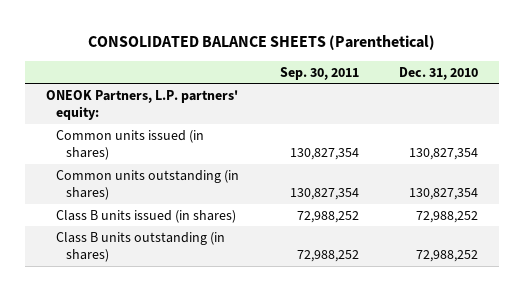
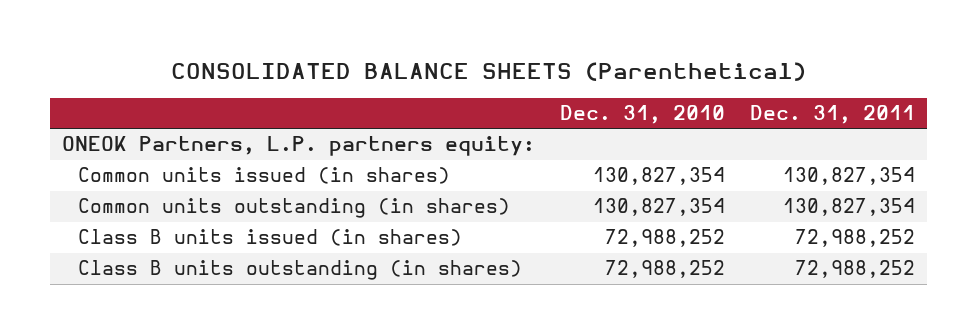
[279,66,359,80] Sep. 30, 2011 -> none
none -> [749,105,915,125] Dec. 31, 2011
[45,89,238,121] ONEOK Partners, L.P. partners' equity: -> [62,136,536,157] ONEOK Partners, L.P. partners equity:

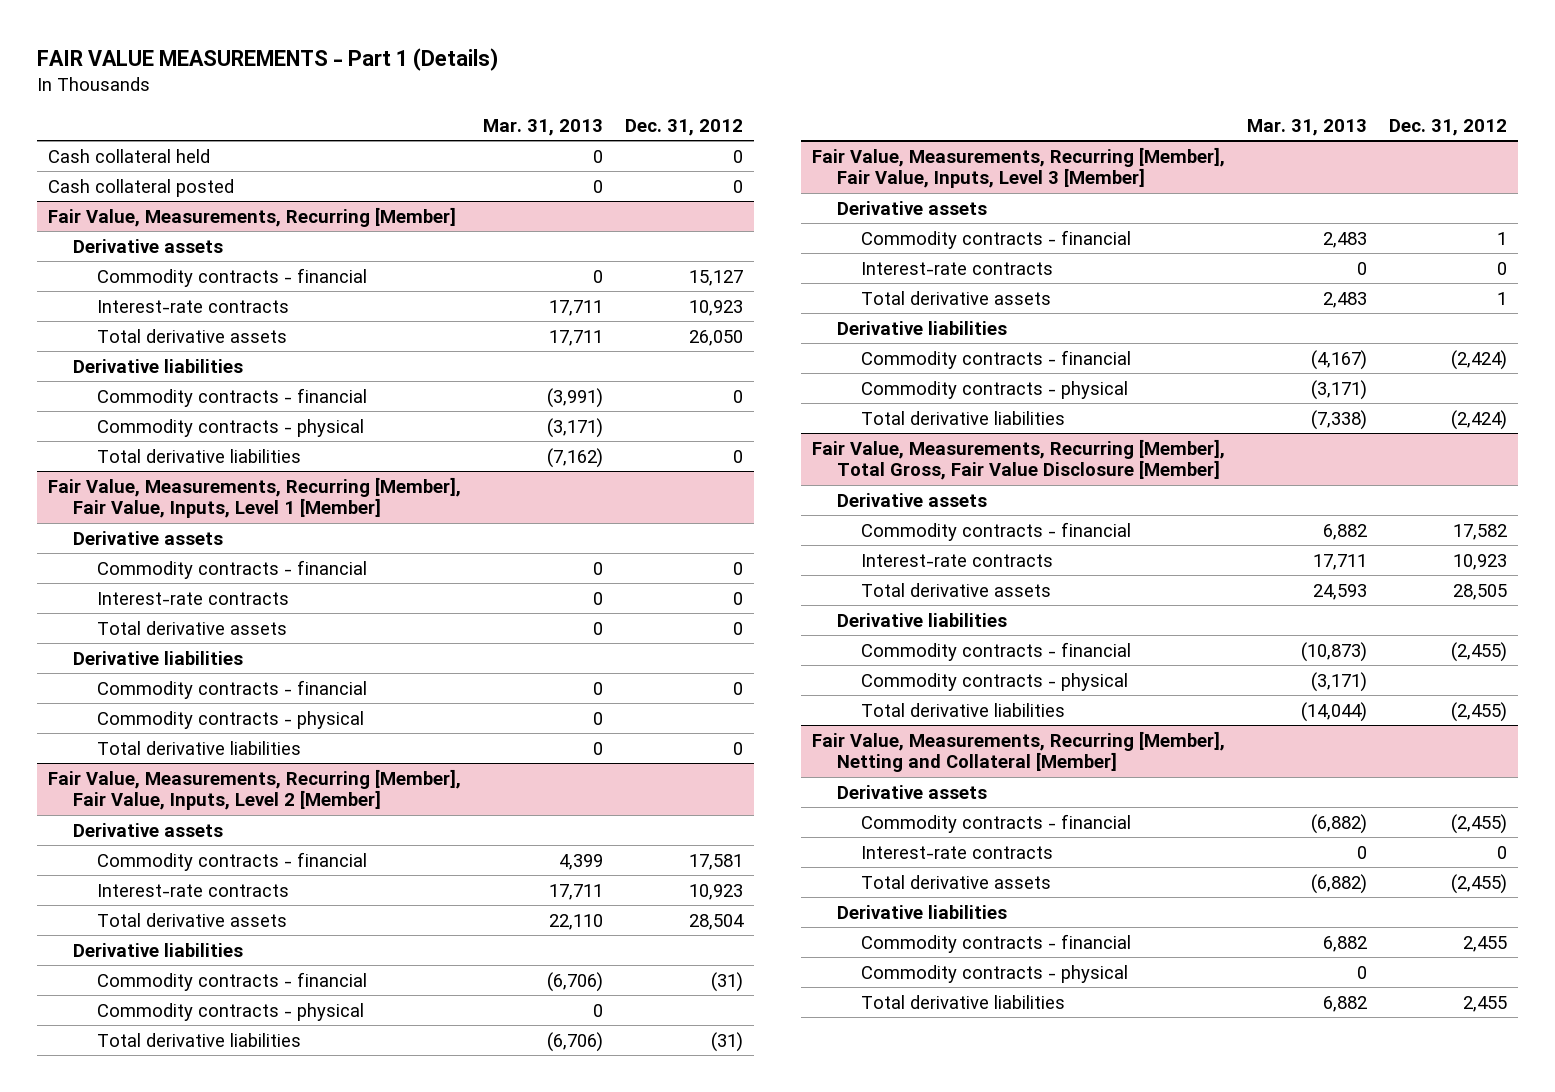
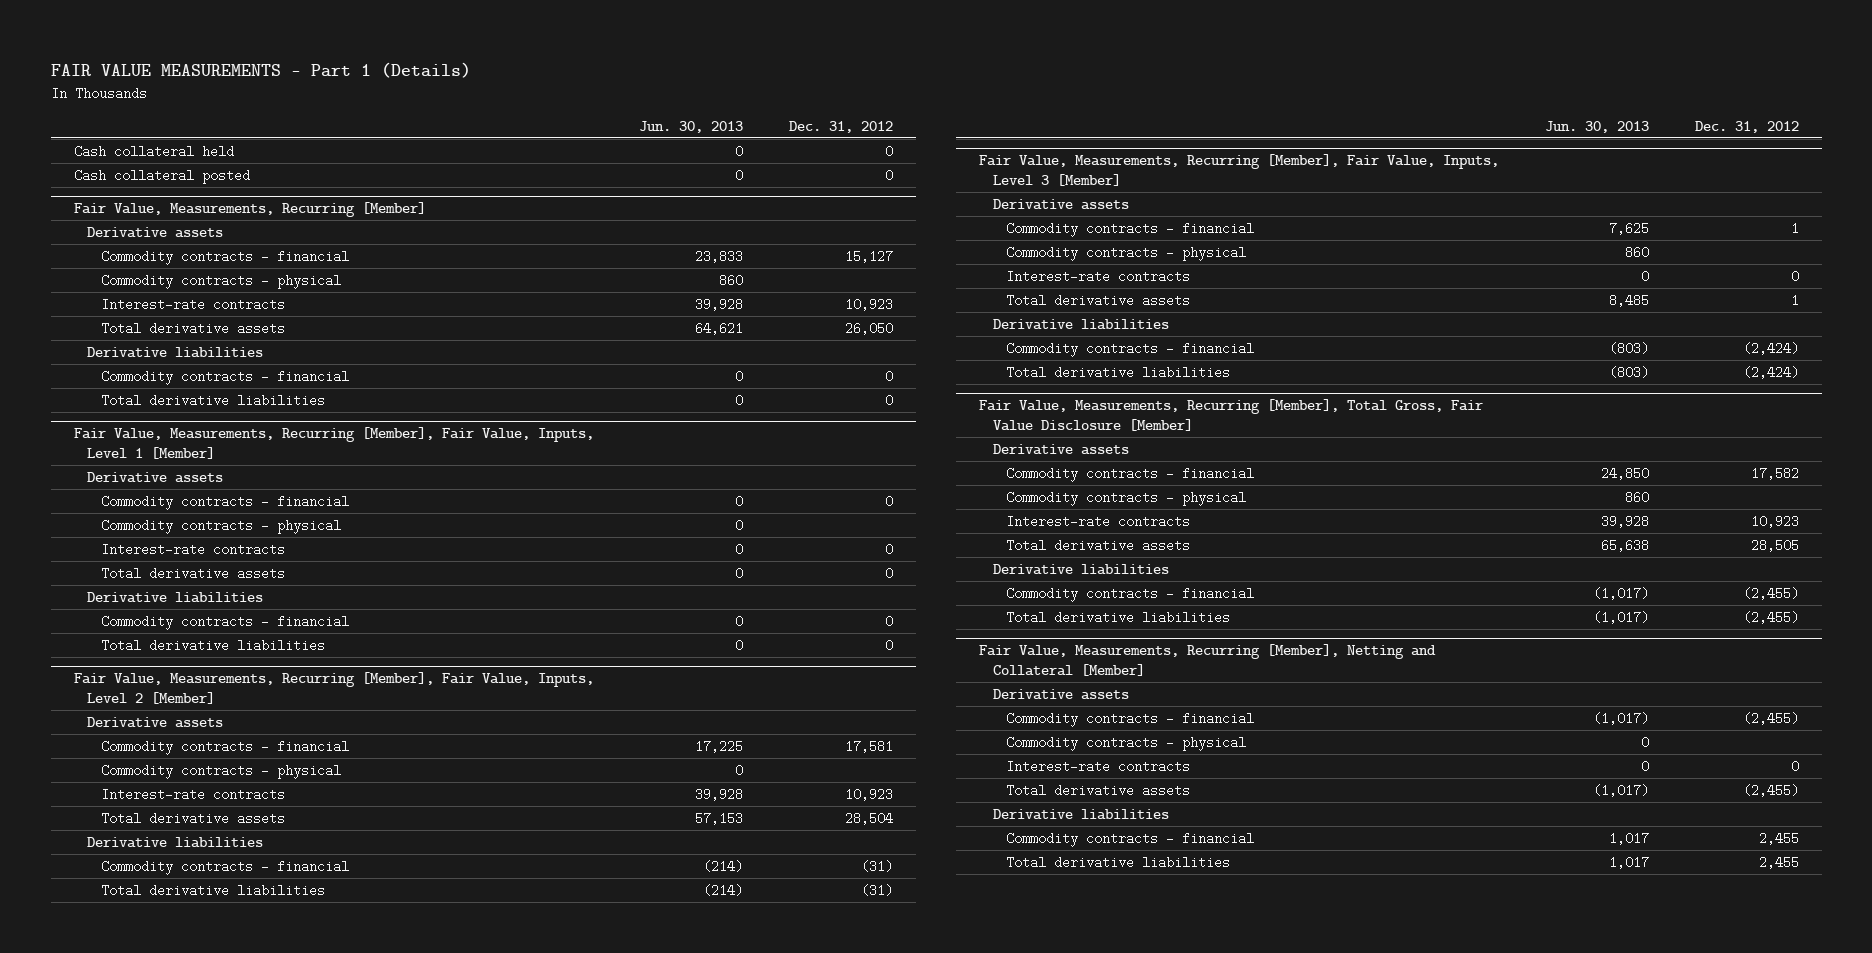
[483,118,604,136] Mar. 31, 2013 -> none
none -> [639,120,744,133] Jun. 30, 2013
[97,418,365,437] Commodity contracts - physical -> [100,273,341,289] Commodity contracts - physical
[97,710,365,729] Commodity contracts - physical -> [100,518,341,534] Commodity contracts - physical
[97,1002,365,1021] Commodity contracts - physical -> [100,763,341,779] Commodity contracts - physical
[861,380,1129,399] Commodity contracts - physical -> [1006,245,1247,261] Commodity contracts - physical
[861,672,1129,691] Commodity contracts - physical -> [1006,490,1247,506] Commodity contracts - physical
[861,964,1129,983] Commodity contracts - physical -> [1006,735,1247,751] Commodity contracts - physical

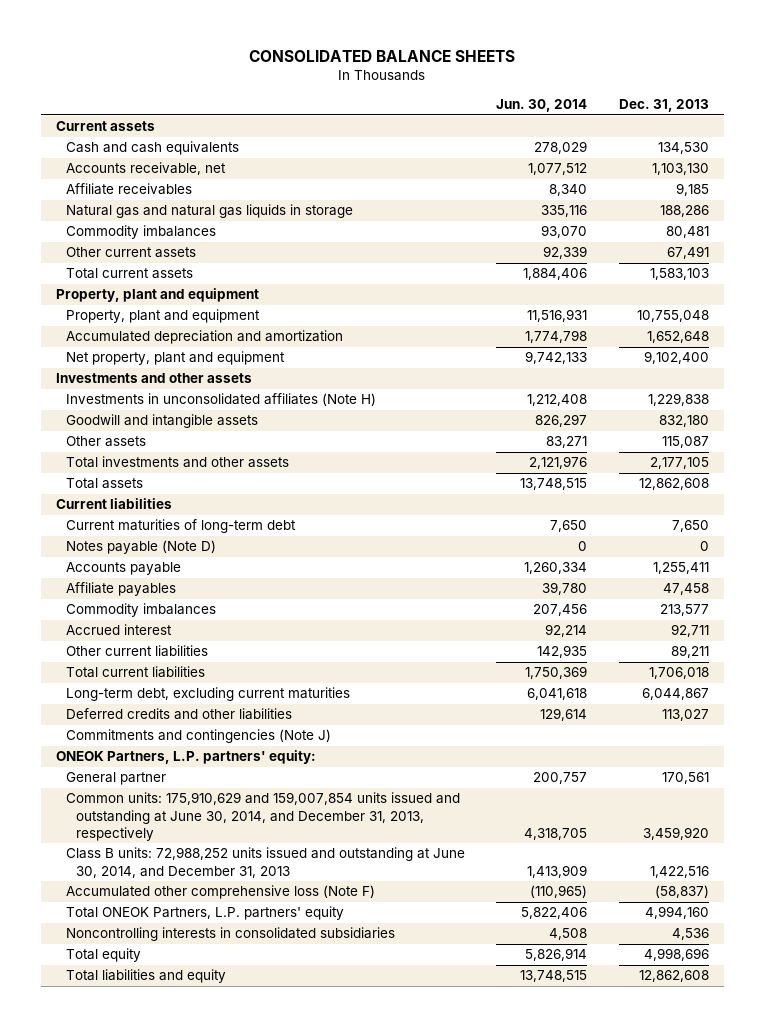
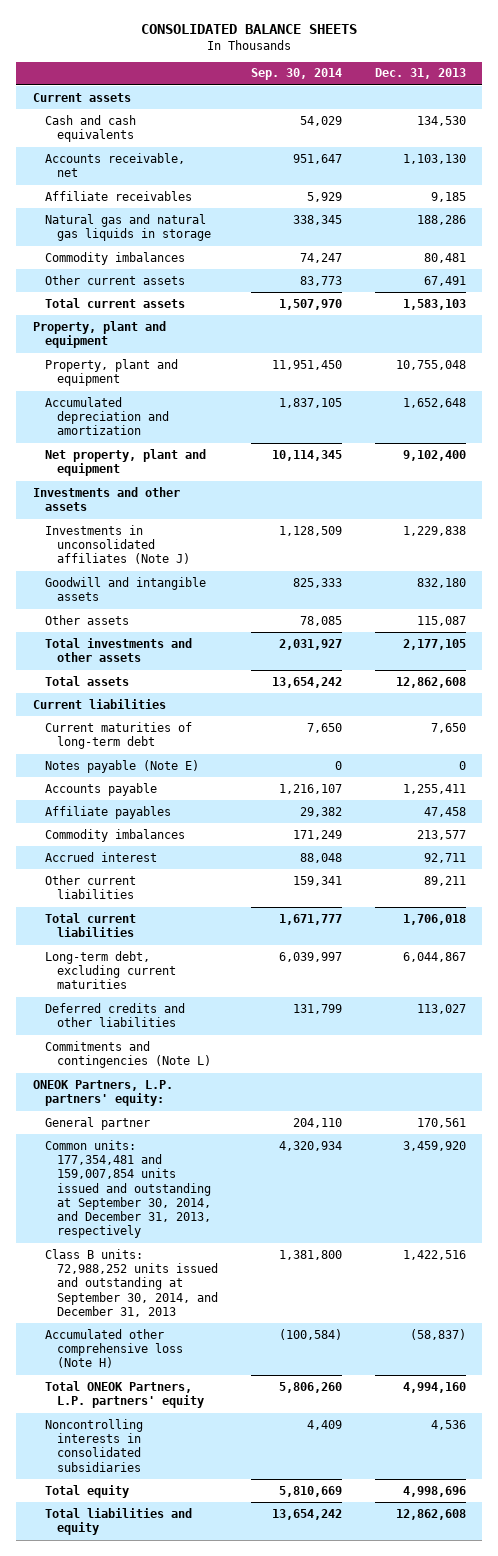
[496,99,588,113] Jun. 30, 2014 -> none
none -> [250,68,342,81] Sep. 30, 2014
[66,393,377,407] Investments in unconsolidated affiliates (Note H) -> [44,524,191,565] Investments in unconsolidated affiliates (Note J)
[66,540,217,555] Notes payable (Note D) -> [44,759,199,773] Notes payable (Note E)
[66,729,332,744] Commitments and contingencies (Note J) -> [44,1040,212,1069] Commitments and contingencies (Note L)
[66,792,461,842] Common units: 175,910,629 and 159,007,854 units issued and outstanding at June 30, 2014, and December 31, 2013, respectively -> [44,1139,212,1239] Common units: 177,354,481 and 159,007,854 units issued and outstanding at September 30, 2014, and December 31, 2013, respectively
[66,847,466,878] Class B units: 72,988,252 units issued and outstanding at June 30, 2014, and December 31, 2013 -> [44,1248,219,1317] Class B units: 72,988,252 units issued and outstanding at September 30, 2014, and December 31, 2013
[66,885,376,900] Accumulated other comprehensive loss (Note F) -> [44,1328,184,1369] Accumulated other comprehensive loss (Note H)

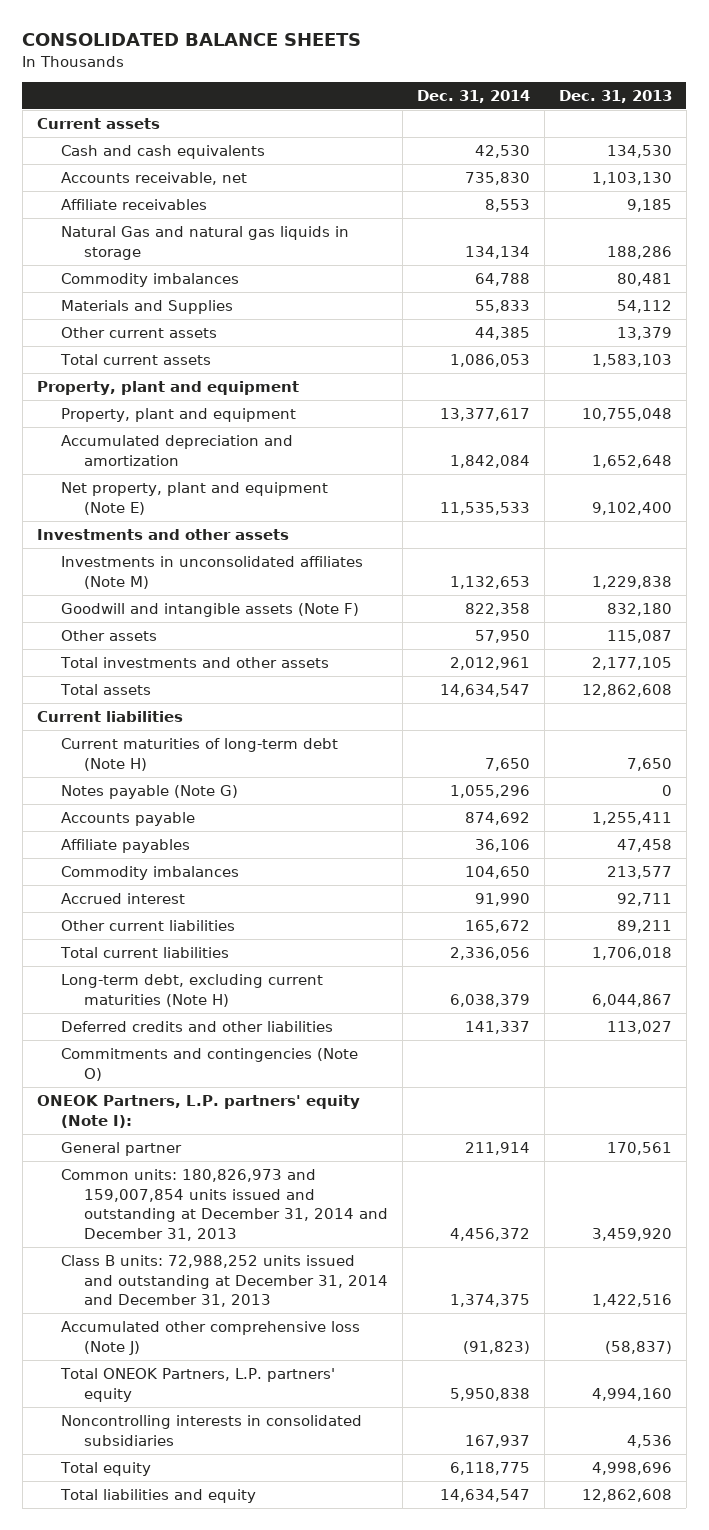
[250,68,342,81] Sep. 30, 2014 -> none
none -> [417,89,531,103] Dec. 31, 2014
[44,213,212,242] Natural gas and natural gas liquids in storage -> [60,226,349,260] Natural Gas and natural gas liquids in storage
none -> [60,300,233,315] Materials and Supplies
[423,275,466,286] 67,491 -> [617,327,673,341] 13,379
[44,448,206,477] Net property, plant and equipment -> [60,482,328,515] Net property, plant and equipment (Note E)
[44,524,191,565] Investments in unconsolidated affiliates (Note J) -> [60,556,363,589] Investments in unconsolidated affiliates (Note M)
[44,576,206,602] Goodwill and intangible assets -> [60,603,359,618] Goodwill and intangible assets (Note F)
[44,721,192,750] Current maturities of long-term debt -> [60,738,338,771] Current maturities of long-term debt (Note H)
[44,759,199,773] Notes payable (Note E) -> [60,785,238,800] Notes payable (Note G)
[44,950,177,990] Long-term debt, excluding current maturities -> [60,974,323,1007] Long-term debt, excluding current maturities (Note H)
[44,1040,212,1069] Commitments and contingencies (Note L) -> [60,1048,358,1081] Commitments and contingencies (Note O)
[32,1079,173,1107] ONEOK Partners, L.P. partners' equity: -> [36,1095,360,1128] ONEOK Partners, L.P. partners' equity (Note I):
[44,1139,212,1239] Common units: 177,354,481 and 159,007,854 units issued and outstanding at September 30, 2014, and December 31, 2013, respectively -> [60,1169,389,1241] Common units: 180,826,973 and 159,007,854 units issued and outstanding at December 31, 2014 and December 31, 2013
[44,1248,219,1317] Class B units: 72,988,252 units issued and outstanding at September 30, 2014, and December 31, 2013 -> [60,1255,389,1308] Class B units: 72,988,252 units issued and outstanding at December 31, 2014 and December 31, 2013
[44,1328,184,1369] Accumulated other comprehensive loss (Note H) -> [60,1321,360,1355] Accumulated other comprehensive loss (Note J)

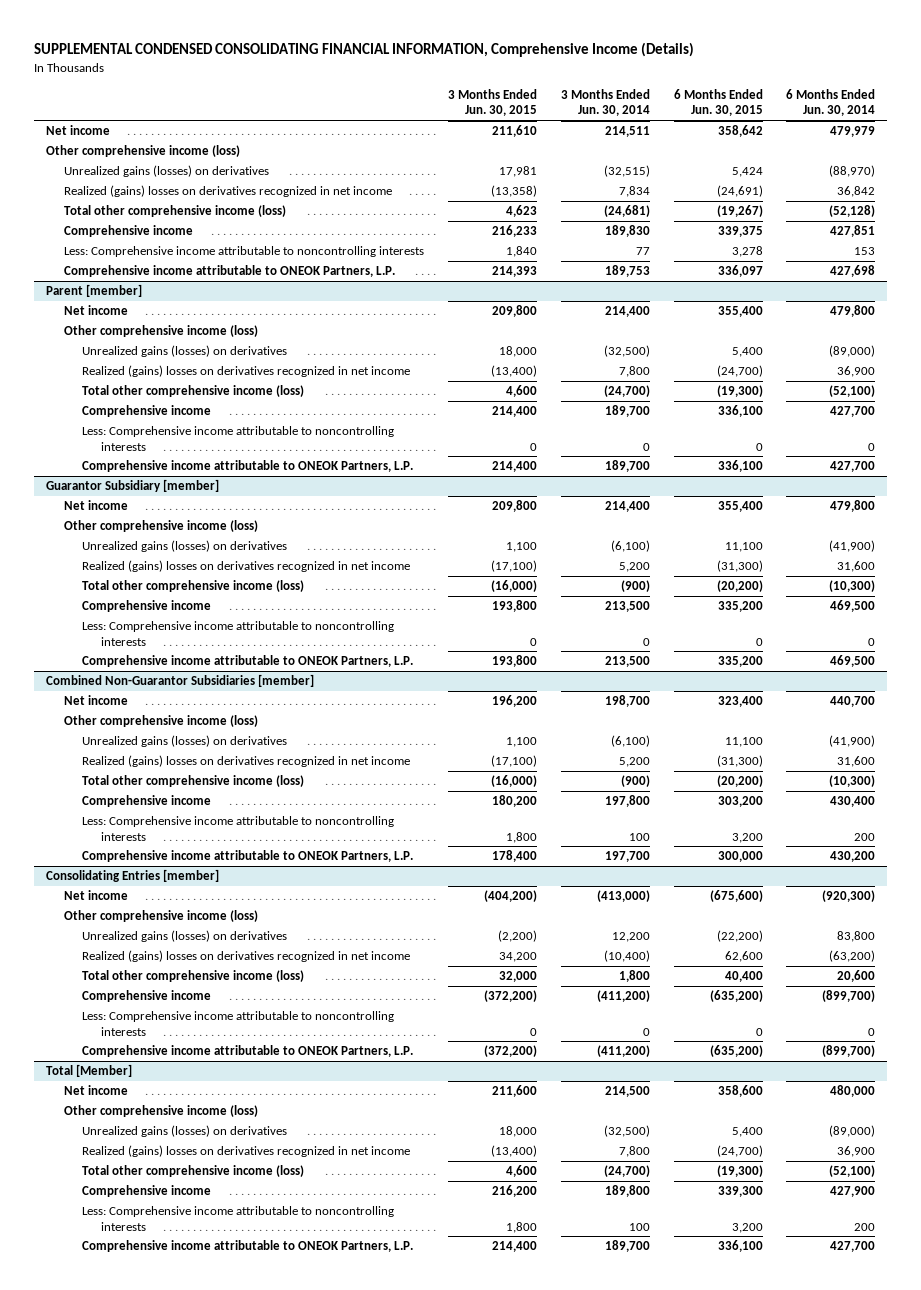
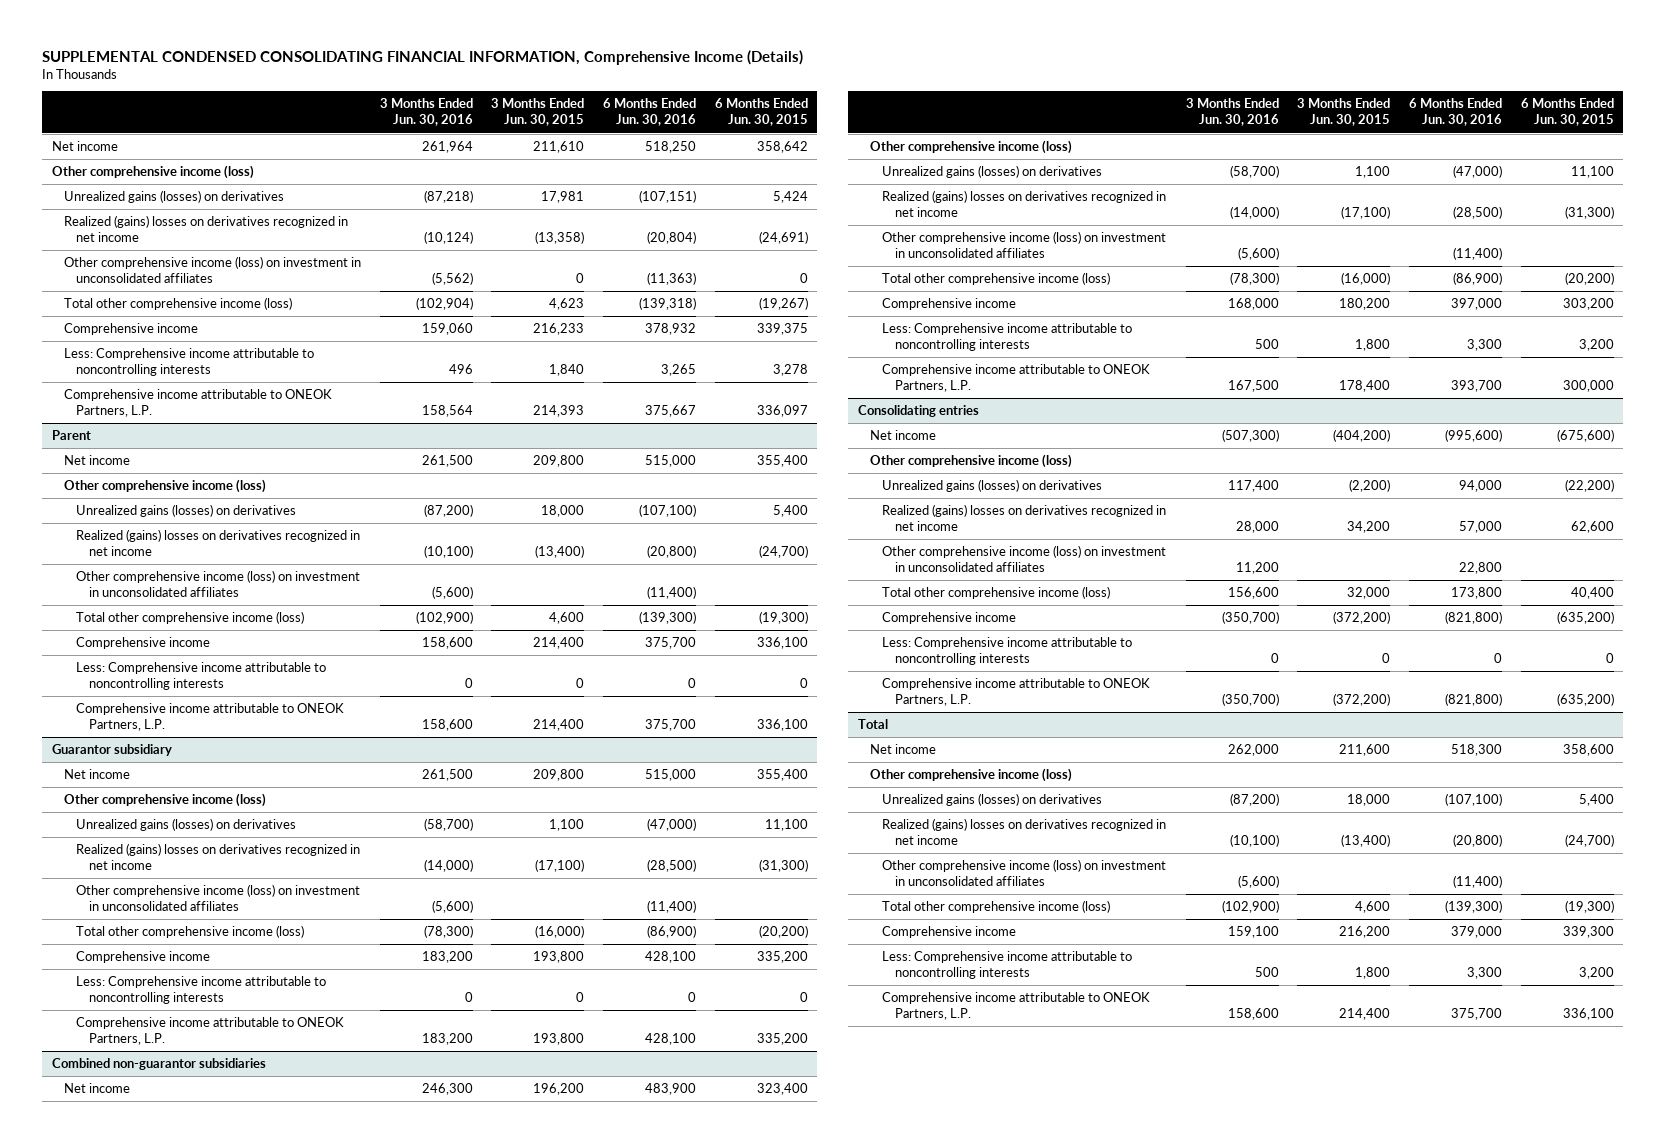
[560,88,650,117] 3 Months Ended Jun. 30, 2014 -> none
[786,88,876,117] 6 Months Ended Jun. 30, 2014 -> none
none -> [379,98,473,127] 3 Months Ended Jun. 30, 2016
none -> [603,98,697,127] 6 Months Ended Jun. 30, 2016
none -> [64,256,362,284] Other comprehensive income (loss) on investment in unconsolidated affiliates
[45,284,142,298] Parent [member] -> [51,430,91,441] Parent
none -> [76,570,361,598] Other comprehensive income (loss) on investment in unconsolidated affiliates
[45,479,219,493] Guarantor Subsidiary [member] -> [51,744,172,757] Guarantor subsidiary
none -> [76,884,361,912] Other comprehensive income (loss) on investment in unconsolidated affiliates
[45,674,314,688] Combined Non-Guarantor Subsidiaries [member] -> [51,1058,266,1071] Combined non-guarantor subsidiaries
none -> [882,231,1167,259] Other comprehensive income (loss) on investment in unconsolidated affiliates
[45,869,219,883] Consolidating Entries [member] -> [857,405,979,418] Consolidating entries
none -> [882,545,1167,573] Other comprehensive income (loss) on investment in unconsolidated affiliates
[45,1064,132,1078] Total [Member] -> [857,719,888,730] Total
none -> [882,859,1167,887] Other comprehensive income (loss) on investment in unconsolidated affiliates

